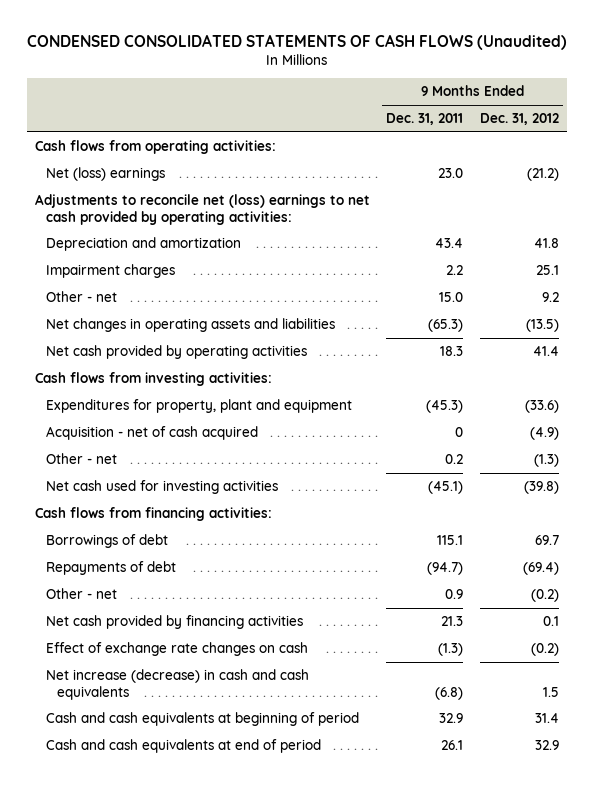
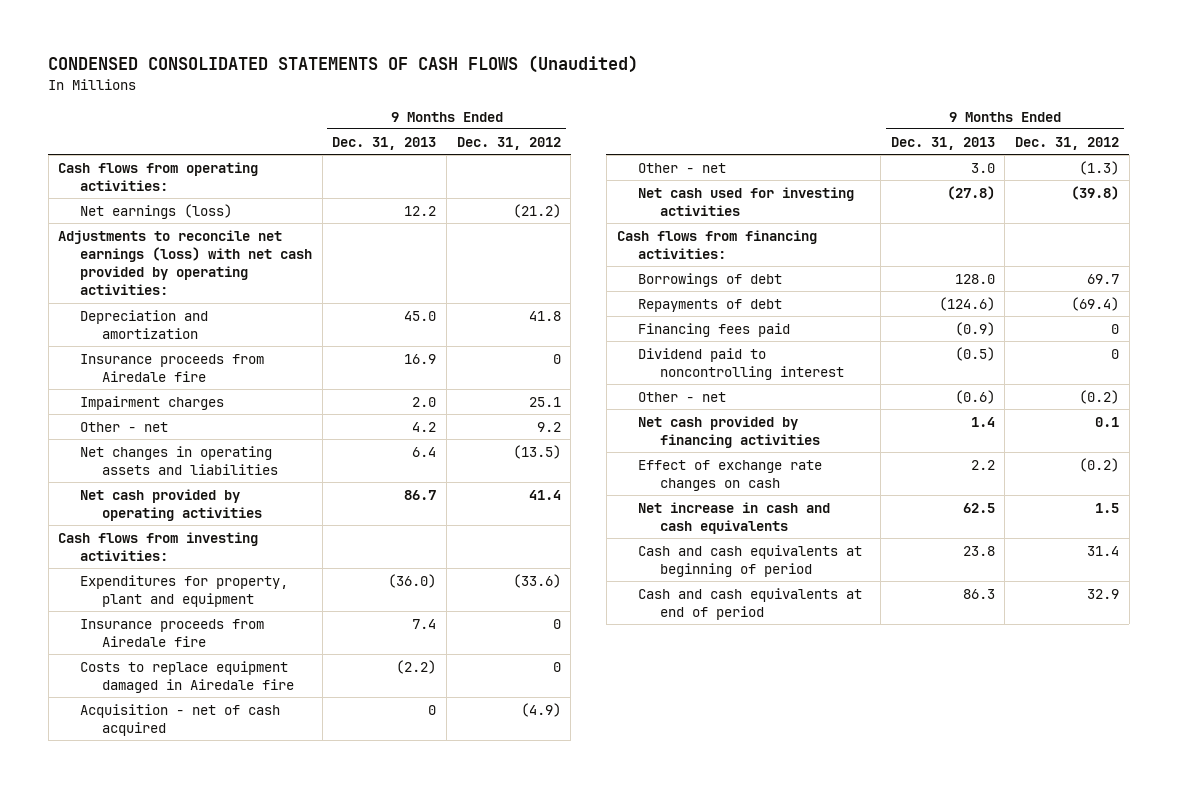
[386,113,464,126] Dec. 31, 2011 -> none
none -> [332,136,437,150] Dec. 31, 2013
[45,166,165,181] Net (loss) earnings -> [80,203,233,219] Net earnings (loss)
[34,193,370,225] Adjustments to reconcile net (loss) earnings to net cash provided by operating activities: -> [58,229,313,296] Adjustments to reconcile net earnings (loss) with net cash provided by operating activities:
none -> [80,353,265,383] Insurance proceeds from Airedale fire
none -> [80,618,265,648] Insurance proceeds from Airedale fire
none -> [80,660,294,694] Costs to replace equipment damaged in Airedale fire
none -> [638,322,791,337] Financing fees paid
none -> [638,347,845,381] Dividend paid to noncontrolling interest
[45,668,309,700] Net increase (decrease) in cash and cash equivalents -> [638,501,831,535] Net increase in cash and cash equivalents

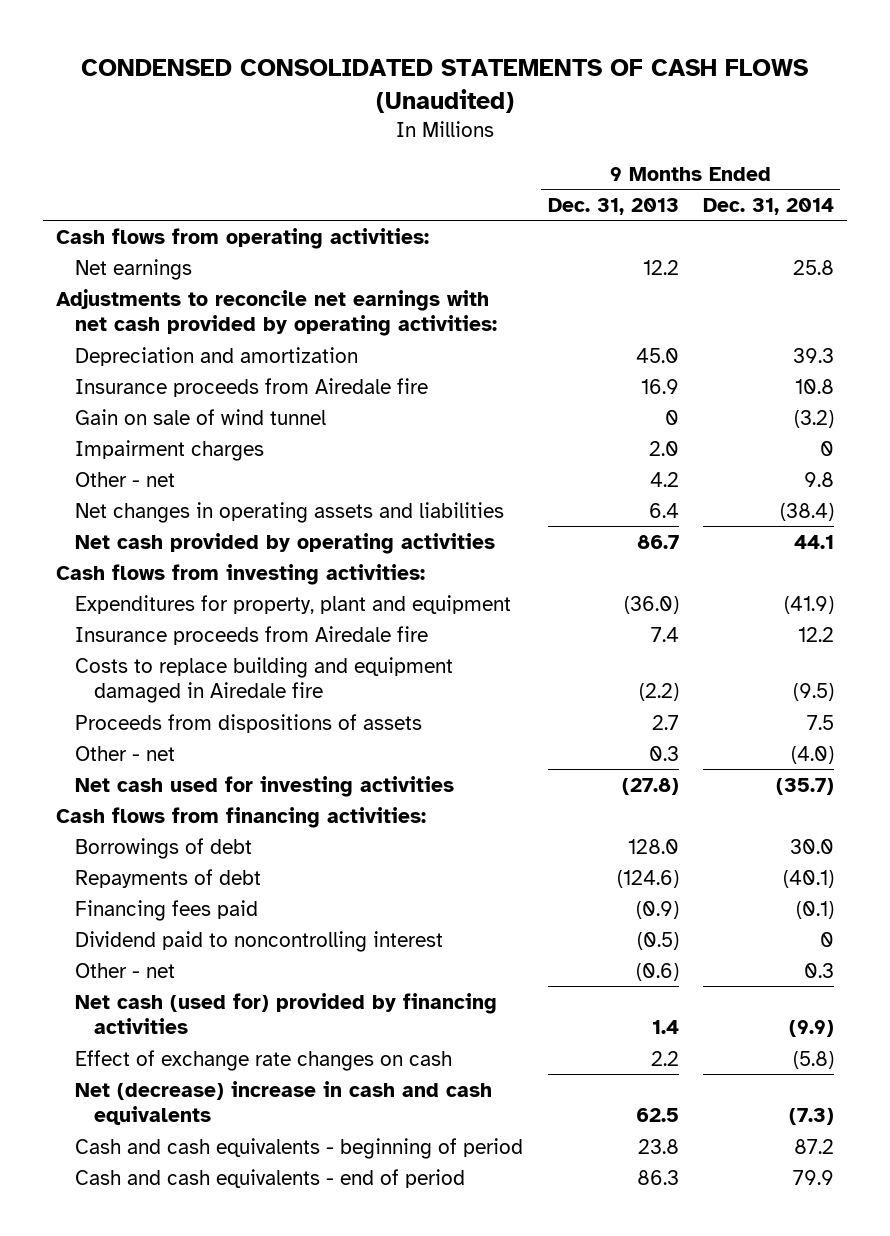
[456,136,561,150] Dec. 31, 2012 -> none
none -> [703,198,835,216] Dec. 31, 2014
[80,203,233,219] Net earnings (loss) -> [74,258,192,280] Net earnings
[58,229,313,296] Adjustments to reconcile net earnings (loss) with net cash provided by operating activities: -> [55,288,497,337] Adjustments to reconcile net earnings with net cash provided by operating activities:
none -> [74,408,326,425] Gain on sale of wind tunnel
[80,703,281,737] Acquisition - net of cash acquired -> none
[80,660,294,694] Costs to replace equipment damaged in Airedale fire -> [74,656,453,704] Costs to replace building and equipment damaged in Airedale fire
none -> [74,713,422,733] Proceeds from dispositions of assets
[970,162,995,173] 3.0 -> [648,745,679,761] 0.3
[638,415,821,449] Net cash provided by financing activities -> [74,992,497,1035] Net cash (used for) provided by financing activities
[638,501,831,535] Net increase in cash and cash equivalents -> [74,1080,492,1126] Net (decrease) increase in cash and cash equivalents
[638,544,863,578] Cash and cash equivalents at beginning of period -> [74,1137,523,1159] Cash and cash equivalents - beginning of period
[638,587,863,621] Cash and cash equivalents at end of period -> [74,1168,465,1188] Cash and cash equivalents - end of period

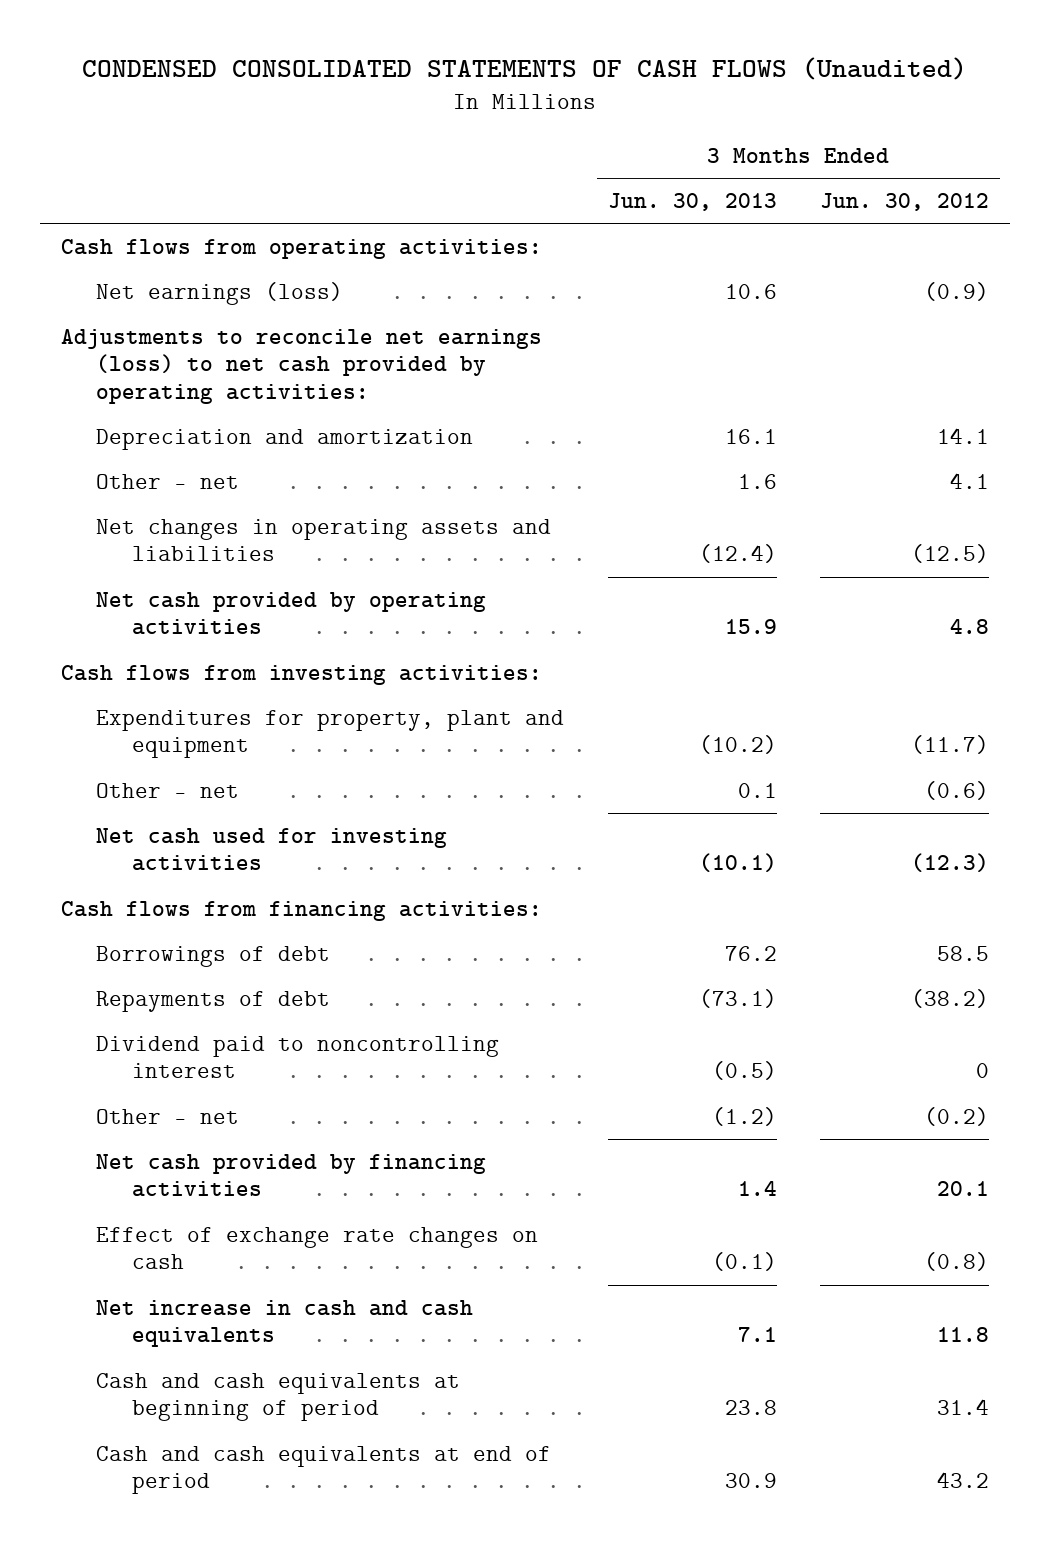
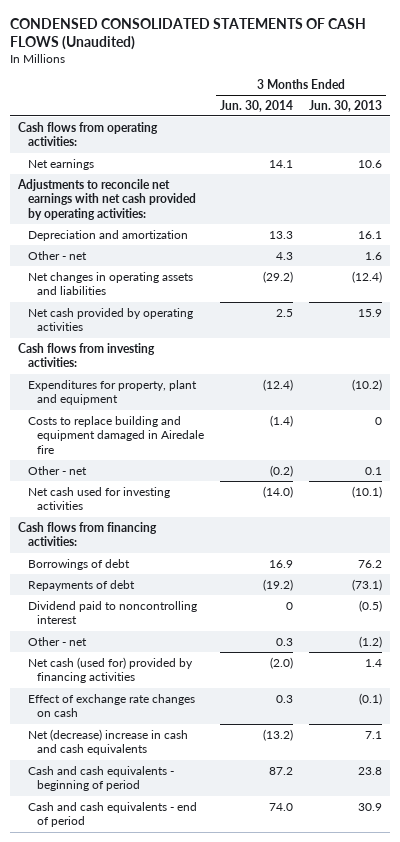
[819,192,989,211] Jun. 30, 2012 -> none
none -> [219,99,293,112] Jun. 30, 2014
[96,281,344,305] Net earnings (loss) -> [27,158,94,170] Net earnings
[61,328,543,404] Adjustments to reconcile net earnings (loss) to net cash provided by operating activities: -> [17,178,196,221] Adjustments to reconcile net earnings with net cash provided by operating activities:
none -> [27,415,204,455] Costs to replace building and equipment damaged in Airedale fire
[96,1153,487,1198] Net cash provided by financing activities -> [27,656,193,684] Net cash (used for) provided by financing activities
[96,1299,474,1348] Net increase in cash and cash equivalents -> [27,728,188,756] Net (decrease) increase in cash and cash equivalents
[96,1372,461,1422] Cash and cash equivalents at beginning of period -> [27,765,174,792] Cash and cash equivalents - beginning of period
[96,1445,552,1495] Cash and cash equivalents at end of period -> [27,801,197,828] Cash and cash equivalents - end of period

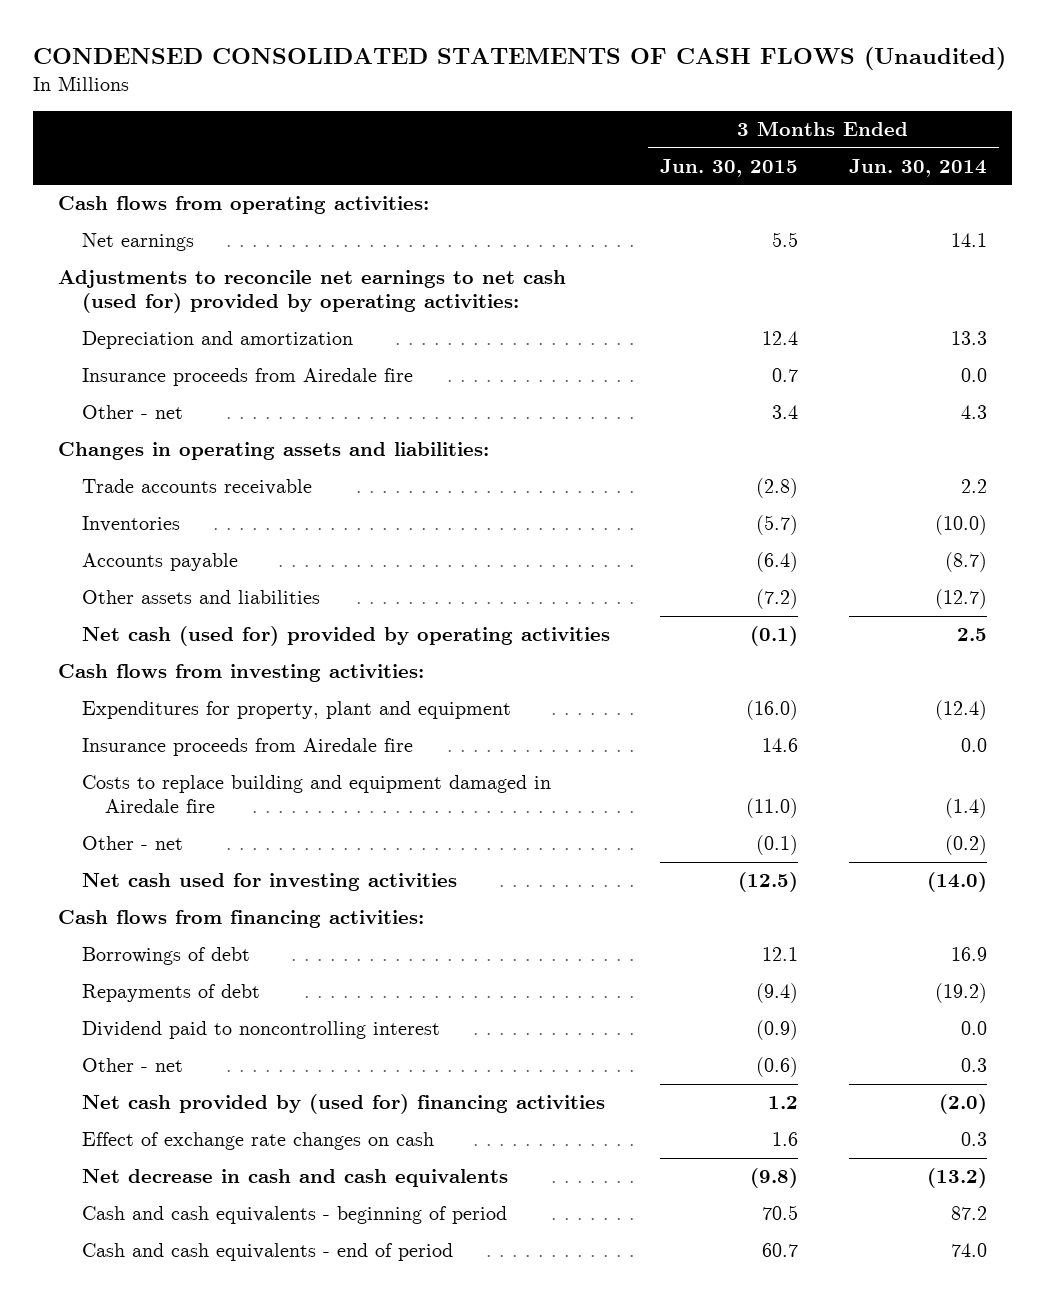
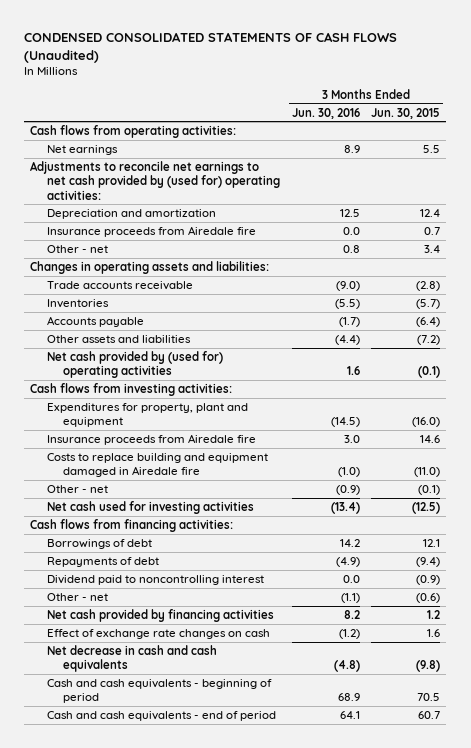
[848,158,987,177] Jun. 30, 2014 -> none
none -> [291,107,360,119] Jun. 30, 2016
[58,270,567,314] Adjustments to reconcile net earnings to net cash (used for) provided by operating activities: -> [30,160,280,200] Adjustments to reconcile net earnings to net cash provided by (used for) operating activities:
[81,626,610,647] Net cash (used for) provided by operating activities -> [46,350,223,379] Net cash provided by (used for) operating activities
[81,1094,605,1115] Net cash provided by (used for) financing activities -> [46,608,274,622] Net cash provided by financing activities

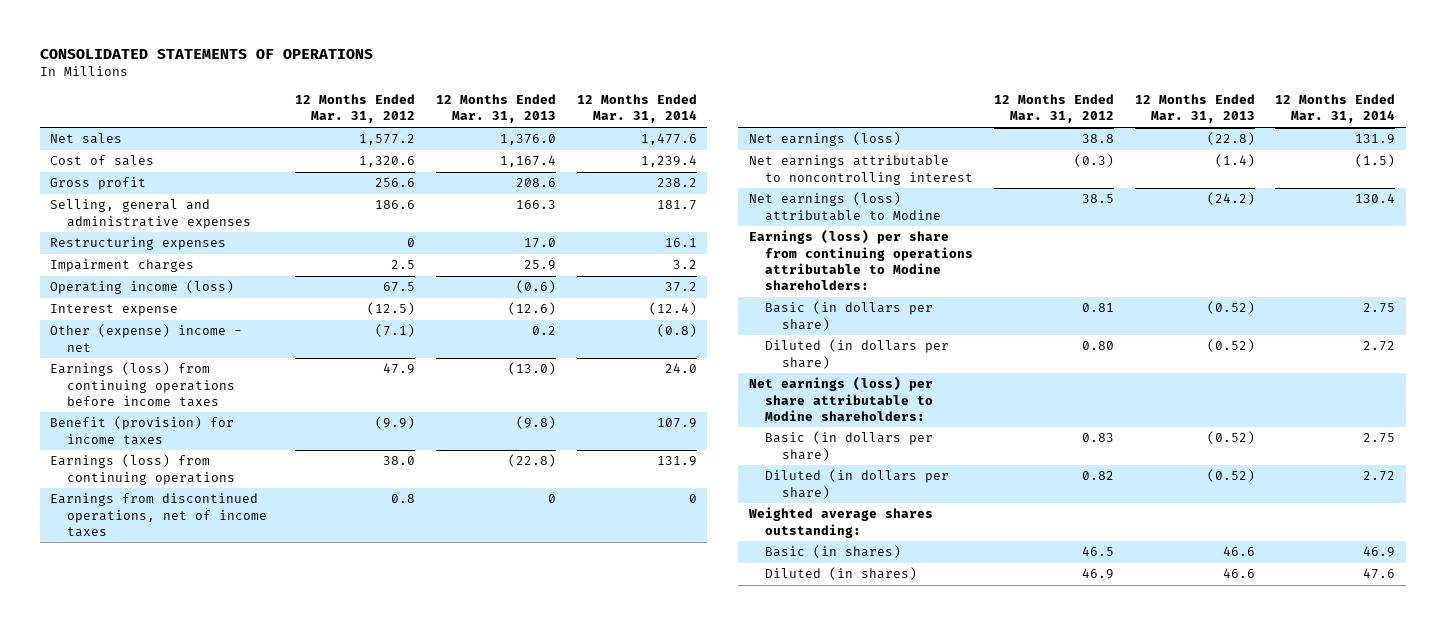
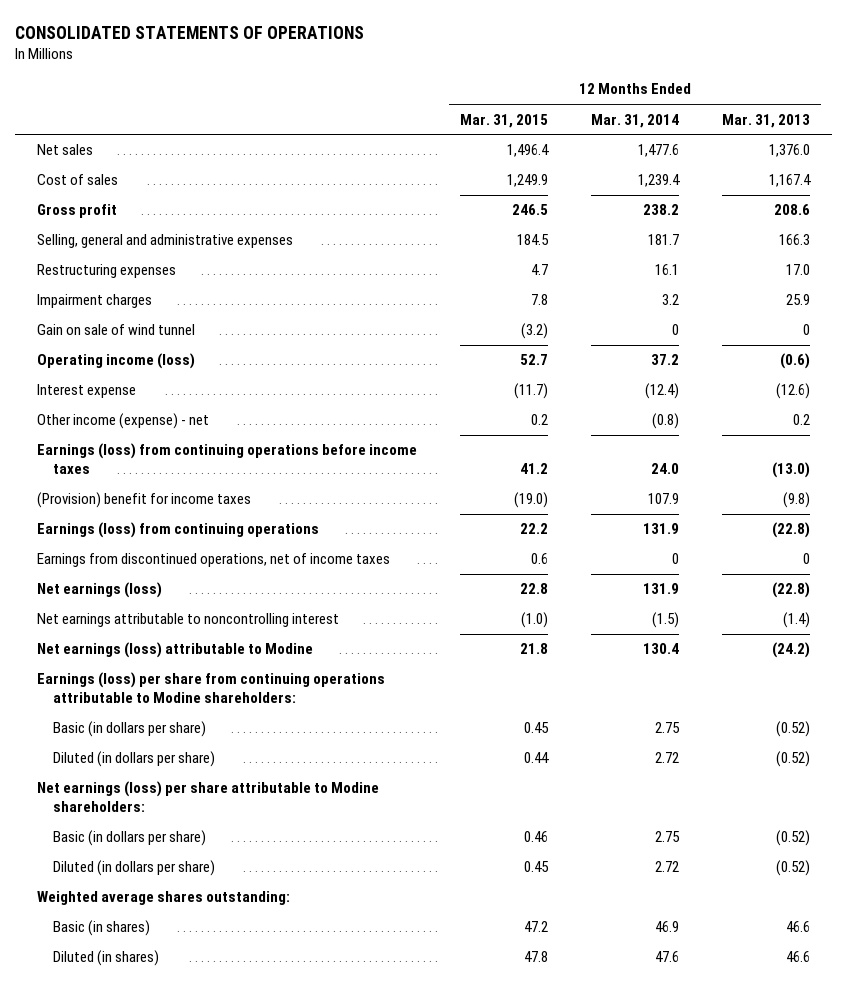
[295,94,416,124] 12 Months Ended Mar. 31, 2012 -> none
none -> [459,113,548,128] Mar. 31, 2015
none -> [36,324,195,336] Gain on sale of wind tunnel
[50,324,243,352] Other (expense) income - net -> [36,413,209,430] Other income (expense) - net
[50,416,235,445] Benefit (provision) for income taxes -> [36,492,251,509] (Provision) benefit for income taxes

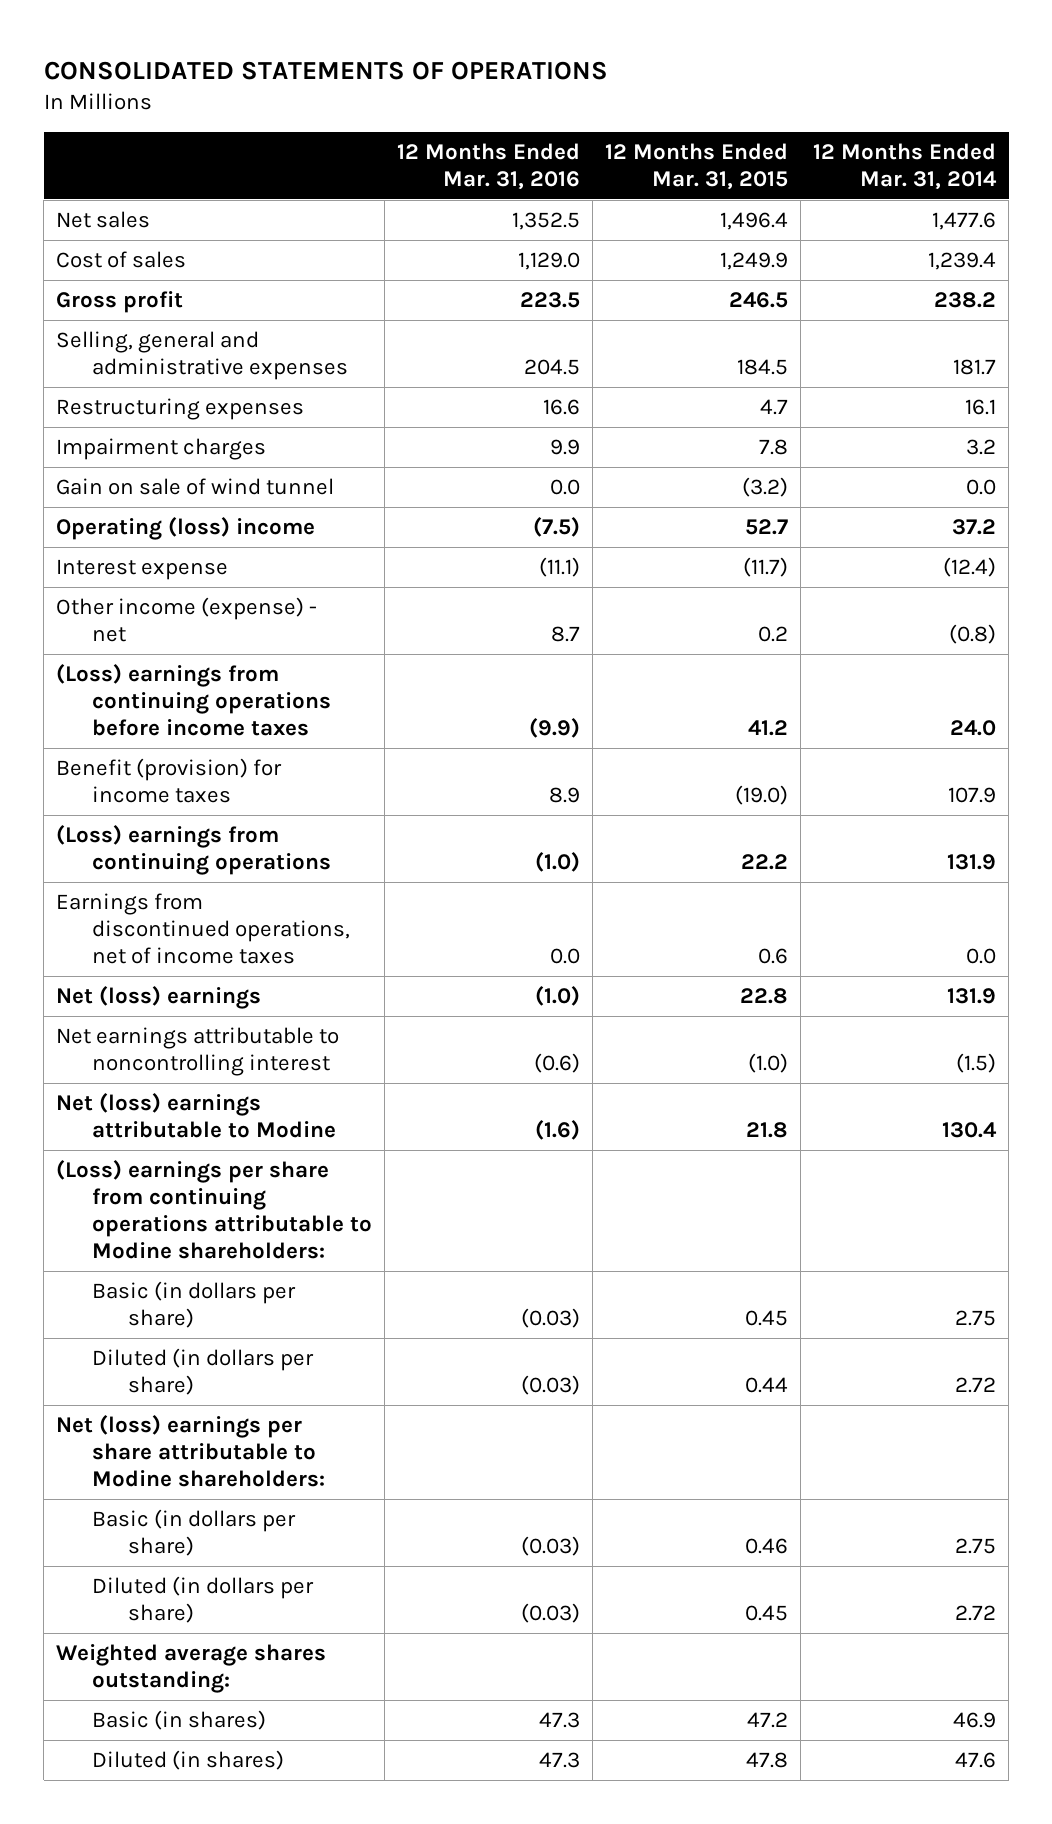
[722,113,811,128] Mar. 31, 2013 -> none
none -> [397,142,581,190] 12 Months Ended Mar. 31, 2016
[672,324,680,336] 0 -> [966,479,997,496] 0.0
[36,353,195,370] Operating income (loss) -> [56,517,316,541] Operating (loss) income
[36,443,417,475] Earnings (loss) from continuing operations before income taxes -> [56,664,332,737] (Loss) earnings from continuing operations before income taxes
[36,492,251,509] (Provision) benefit for income taxes -> [56,758,283,804] Benefit (provision) for income taxes
[36,522,319,539] Earnings (loss) from continuing operations -> [56,825,332,876] (Loss) earnings from continuing operations
[672,553,680,565] 0 -> [966,948,997,965] 0.0
[36,582,162,599] Net earnings (loss) -> [56,986,262,1010] Net (loss) earnings
[36,642,313,659] Net earnings (loss) attributable to Modine -> [56,1093,337,1139] Net (loss) earnings attributable to Modine
[36,672,385,704] Earnings (loss) per share from continuing operations attributable to Modine shareholders: -> [56,1160,373,1260] (Loss) earnings per share from continuing operations attributable to Modine shareholders:
[36,781,379,813] Net earnings (loss) per share attributable to Modine shareholders: -> [56,1415,326,1488] Net (loss) earnings per share attributable to Modine shareholders:

